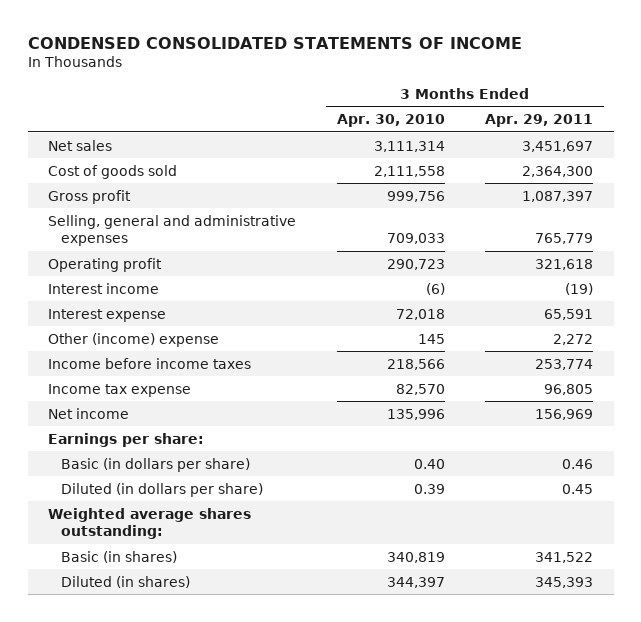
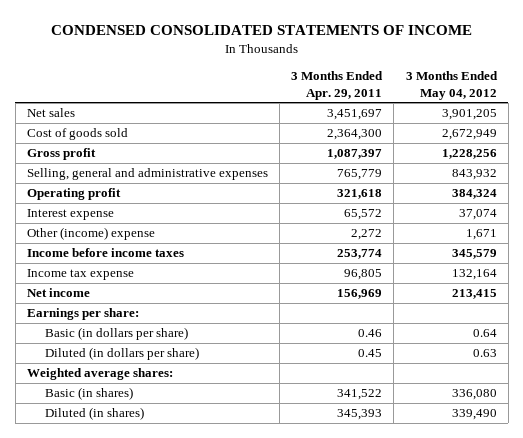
[336,114,445,128] Apr. 30, 2010 -> none
none -> [405,71,498,100] 3 Months Ended May 04, 2012
[47,282,159,294] Interest income -> none
[544,308,594,320] 65,591 -> [344,209,383,221] 65,572
[47,507,251,540] Weighted average shares outstanding: -> [26,368,173,381] Weighted average shares:

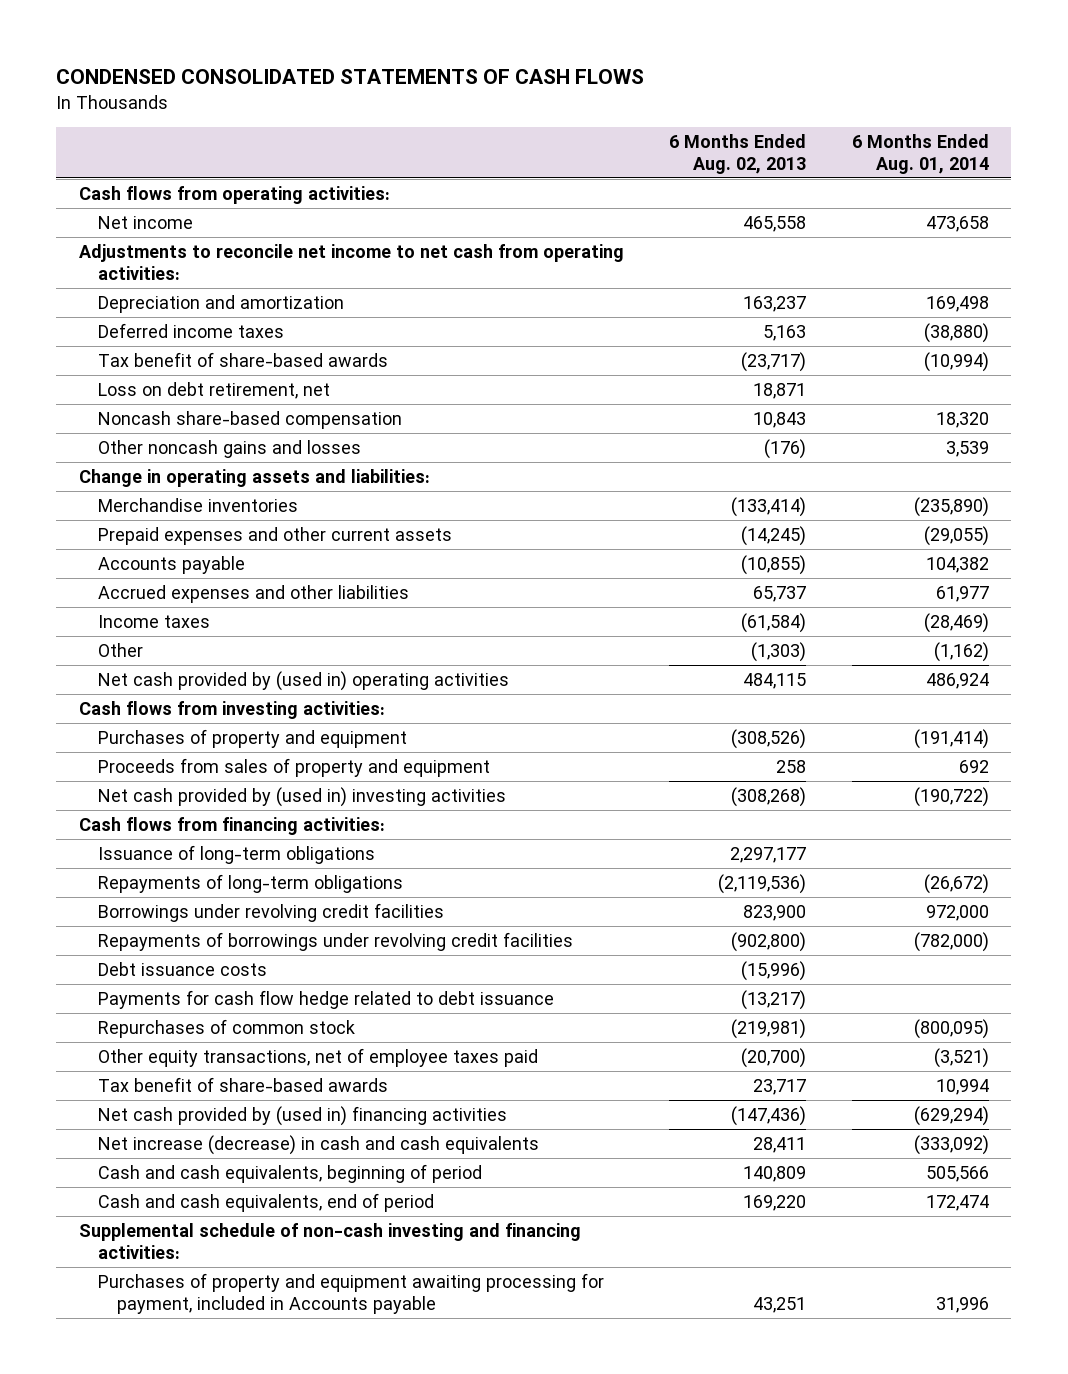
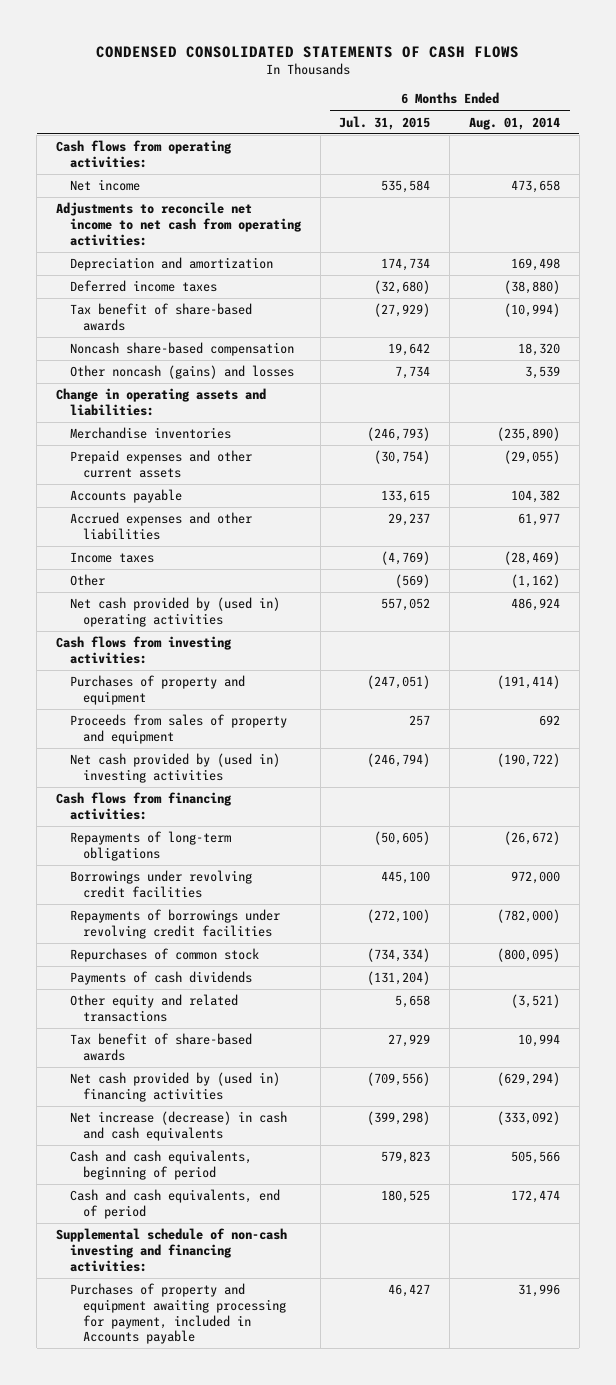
[669,134,807,174] 6 Months Ended Aug. 02, 2013 -> none
none -> [339,115,431,130] Jul. 31, 2015
[98,382,331,400] Loss on debt retirement, net -> none
[98,440,362,459] Other noncash gains and losses -> [69,365,294,380] Other noncash (gains) and losses
[98,845,376,865] Issuance of long-term obligations -> none
[98,962,268,977] Debt issuance costs -> none
[98,990,555,1010] Payments for cash flow hedge related to debt issuance -> none
none -> [69,971,252,986] Payments of cash dividends
[98,1048,539,1068] Other equity transactions, net of employee taxes paid -> [69,994,238,1022] Other equity and related transactions

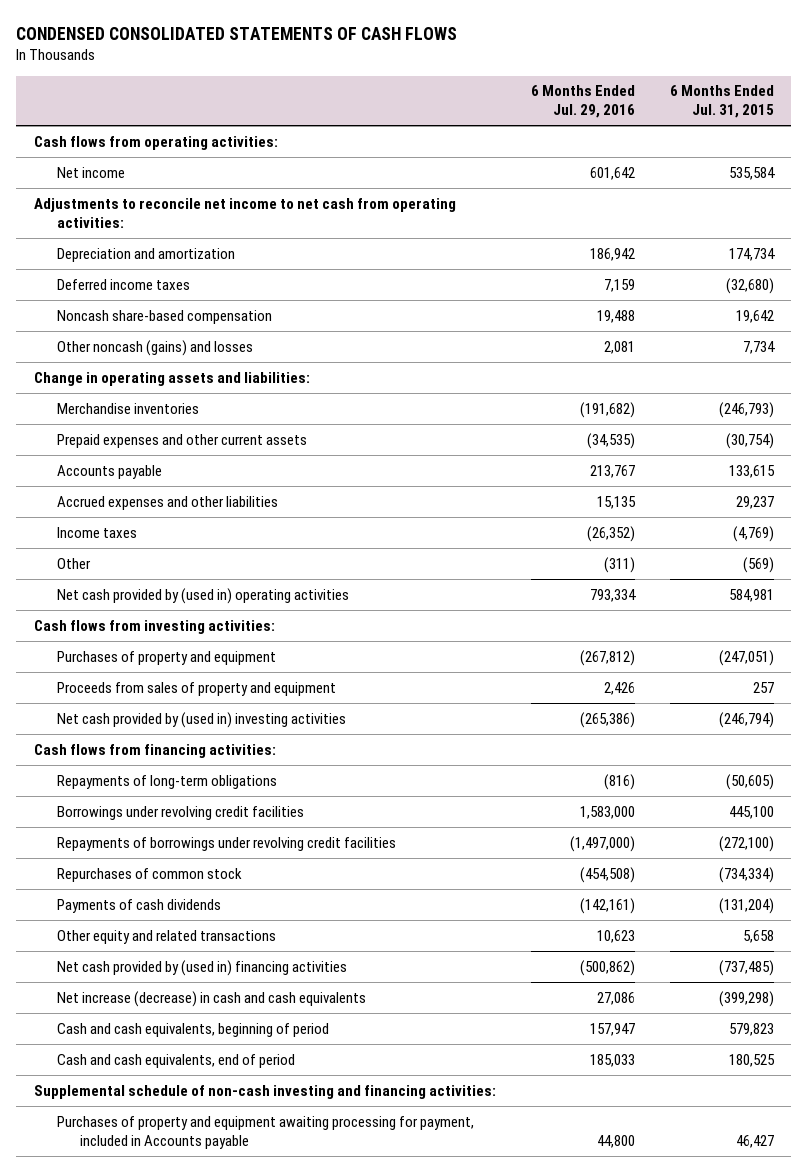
[469,116,561,130] Aug. 01, 2014 -> none
none -> [530,85,635,119] 6 Months Ended Jul. 29, 2016
[69,303,252,331] Tax benefit of share-based awards -> none
[381,598,431,612] 557,052 -> [728,588,774,602] 584,981
[69,1033,252,1061] Tax benefit of share-based awards -> none
[367,1072,431,1087] (709,556) -> [718,959,774,976] (737,485)

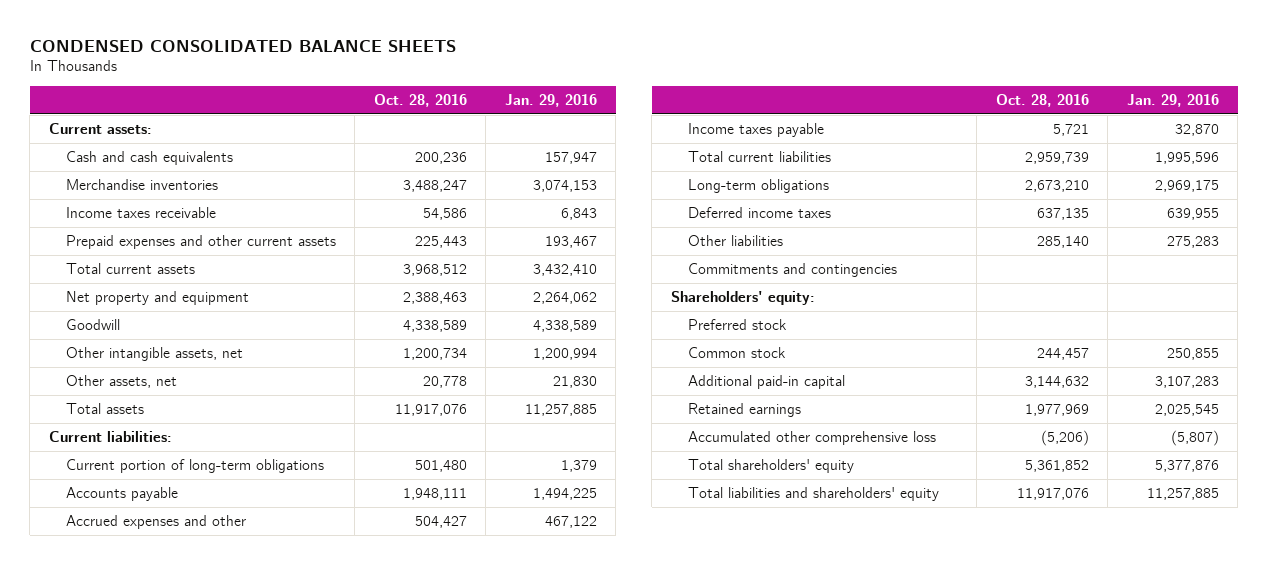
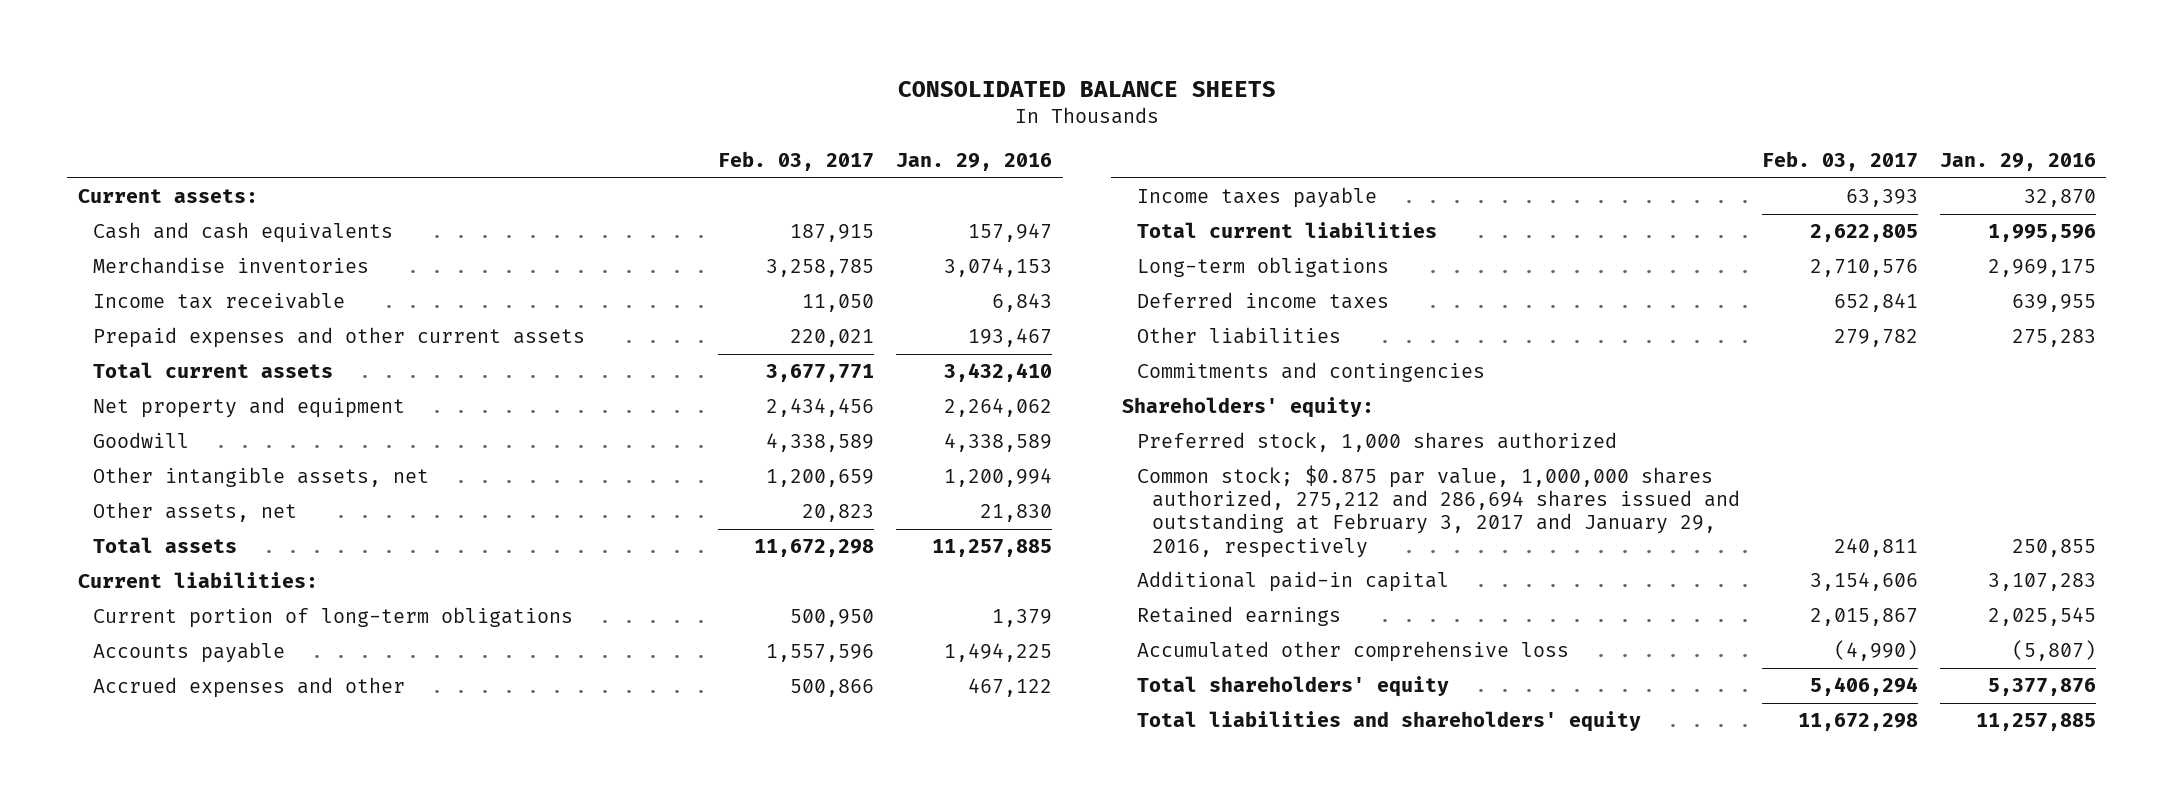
[29,40,456,53] CONDENSED CONSOLIDATED BALANCE SHEETS -> [897,80,1276,97] CONSOLIDATED BALANCE SHEETS
[373,93,467,107] Oct. 28, 2016 -> none
none -> [718,150,875,171] Feb. 03, 2017
[65,206,216,218] Income taxes receivable -> [93,292,346,310] Income tax receivable
[687,318,787,330] Preferred stock -> [1136,432,1617,453] Preferred stock, 1,000 shares authorized
[687,346,786,358] Common stock -> [1136,465,1741,558] Common stock; $0.875 par value, 1,000,000 shares authorized, 275,212 and 286,694 shares issued and outstanding at February 3, 2017 and January 29, 2016, respectively

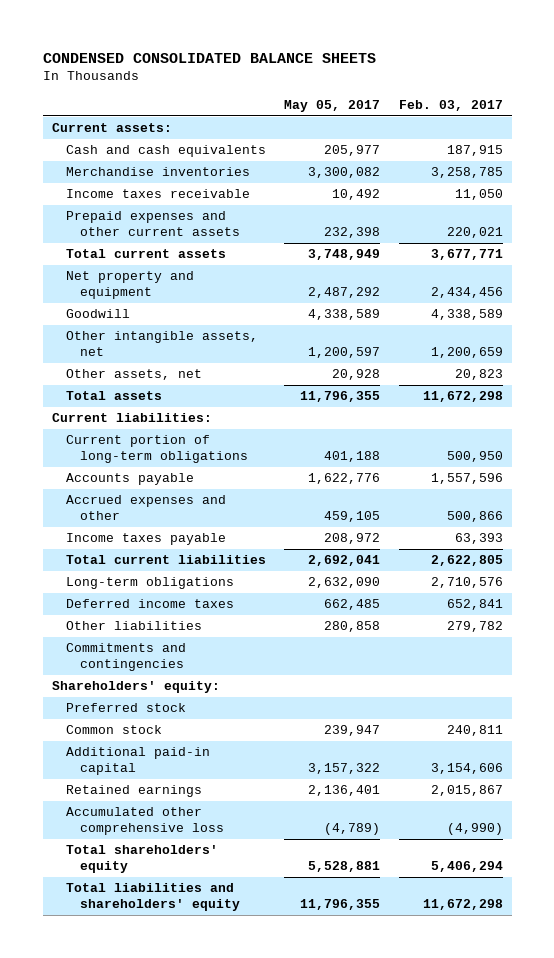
[897,80,1276,97] CONSOLIDATED BALANCE SHEETS -> [42,52,376,63] CONDENSED CONSOLIDATED BALANCE SHEETS
[895,152,1052,171] Jan. 29, 2016 -> none
none -> [284,99,381,112] May 05, 2017
[93,292,346,310] Income tax receivable -> [65,189,250,199] Income taxes receivable
[1136,432,1617,453] Preferred stock, 1,000 shares authorized -> [65,703,186,713] Preferred stock
[1136,465,1741,558] Common stock; $0.875 par value, 1,000,000 shares authorized, 275,212 and 286,694 shares issued and outstanding at February 3, 2017 and January 29, 2016, respectively -> [65,725,162,735] Common stock

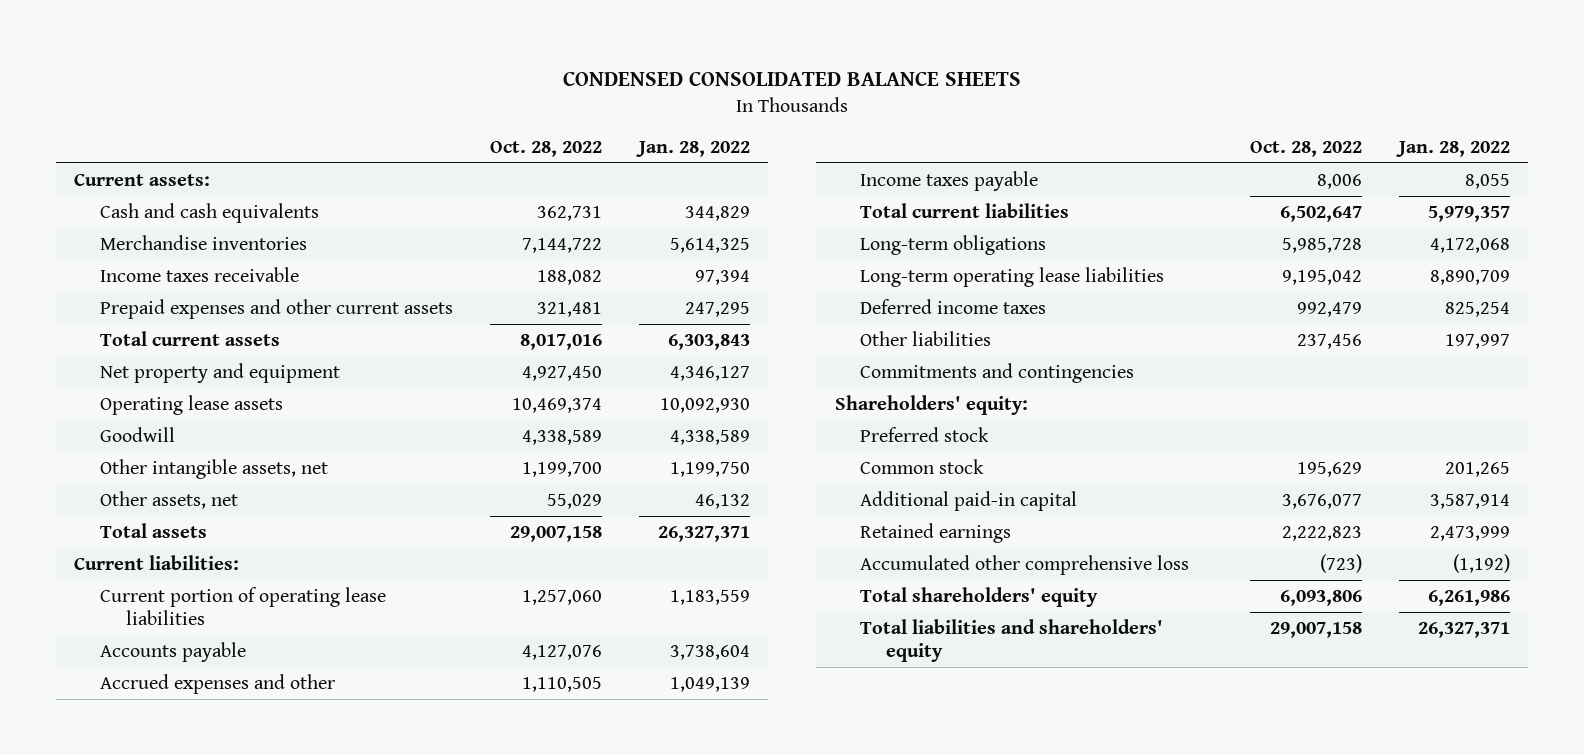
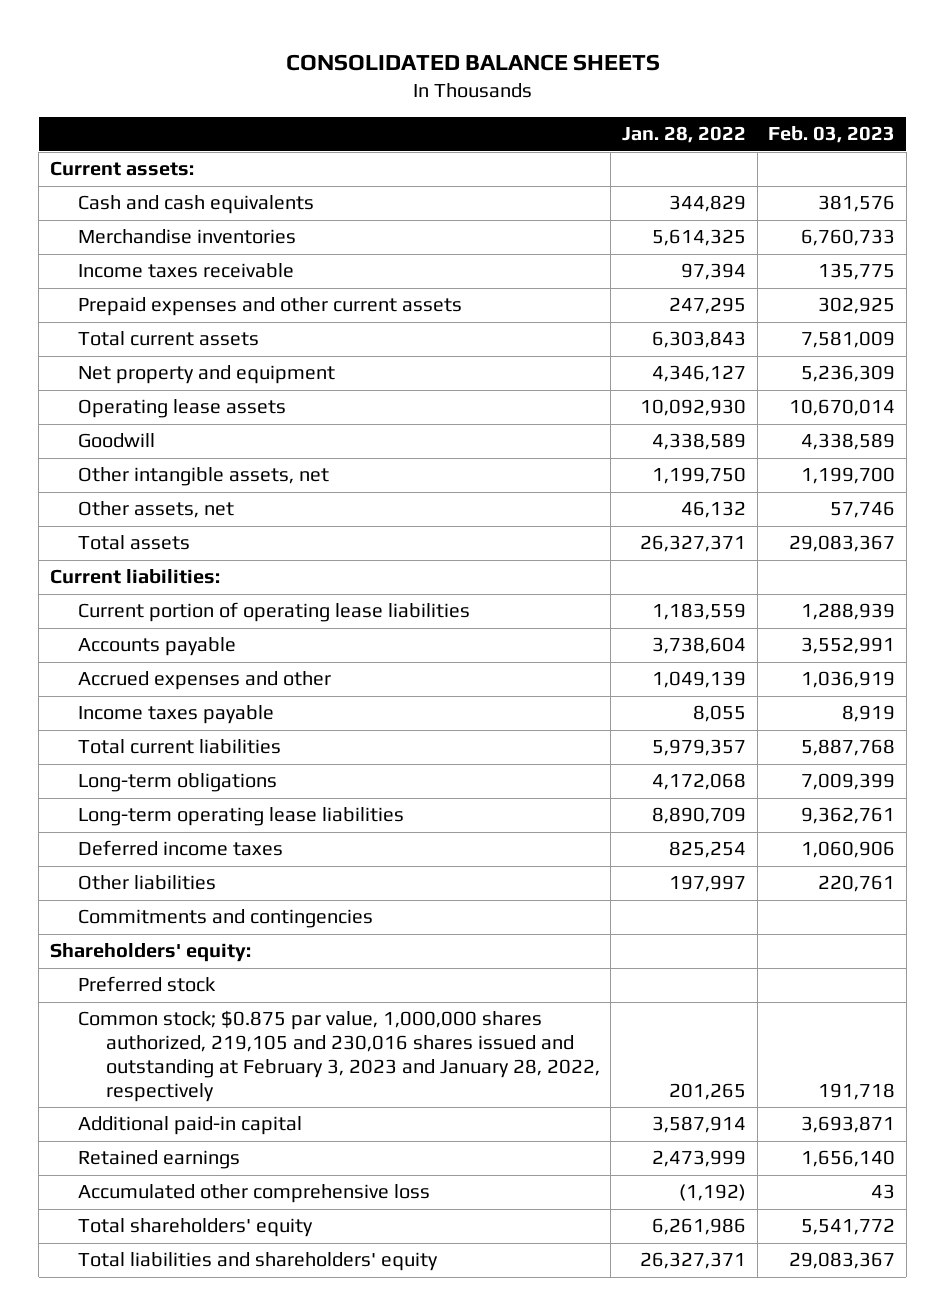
[563,70,1022,86] CONDENSED CONSOLIDATED BALANCE SHEETS -> [285,53,660,71] CONSOLIDATED BALANCE SHEETS
[489,140,602,157] Oct. 28, 2022 -> none
none -> [768,126,896,144] Feb. 03, 2023
[860,458,985,474] Common stock -> [77,1010,600,1103] Common stock; $0.875 par value, 1,000,000 shares authorized, 219,105 and 230,016 shares issued and outstanding at February 3, 2023 and January 28, 2022, respectively

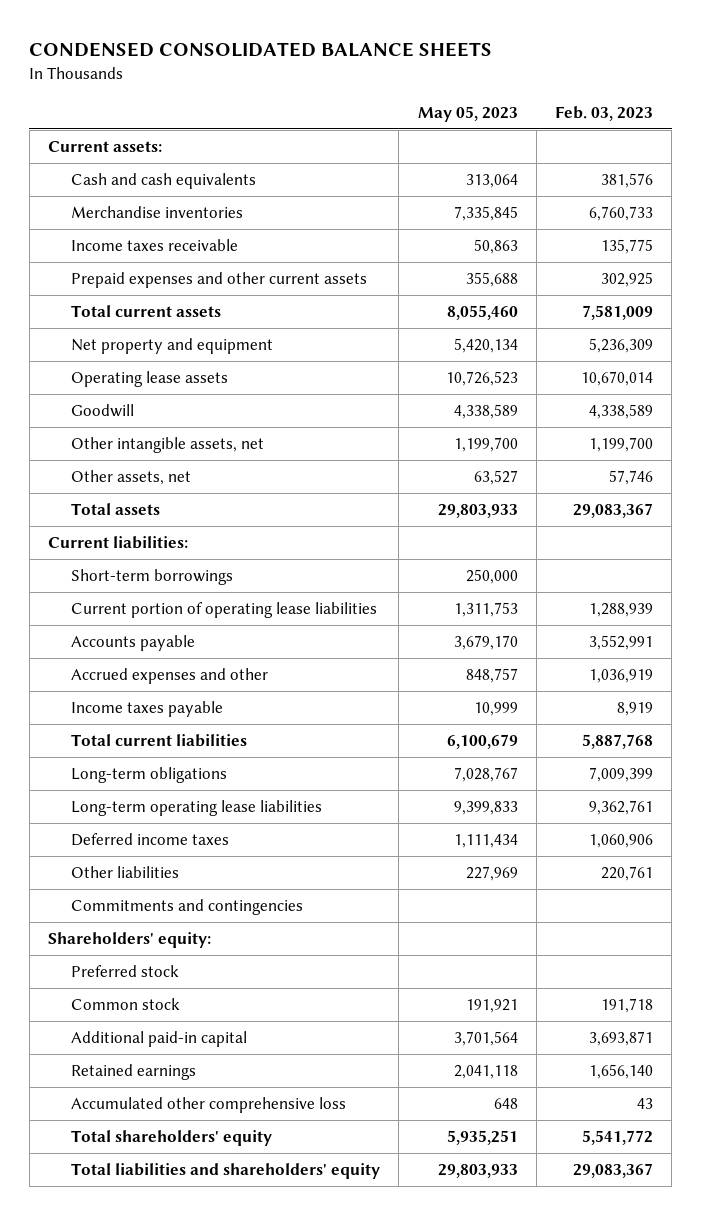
[285,53,660,71] CONSOLIDATED BALANCE SHEETS -> [29,41,493,57] CONDENSED CONSOLIDATED BALANCE SHEETS
[621,126,746,144] Jan. 28, 2022 -> none
none -> [417,105,518,122] May 05, 2023
none -> [71,568,234,585] Short-term borrowings
[77,1010,600,1103] Common stock; $0.875 par value, 1,000,000 shares authorized, 219,105 and 230,016 shares issued and outstanding at February 3, 2023 and January 28, 2022, respectively -> [71,997,181,1010] Common stock

